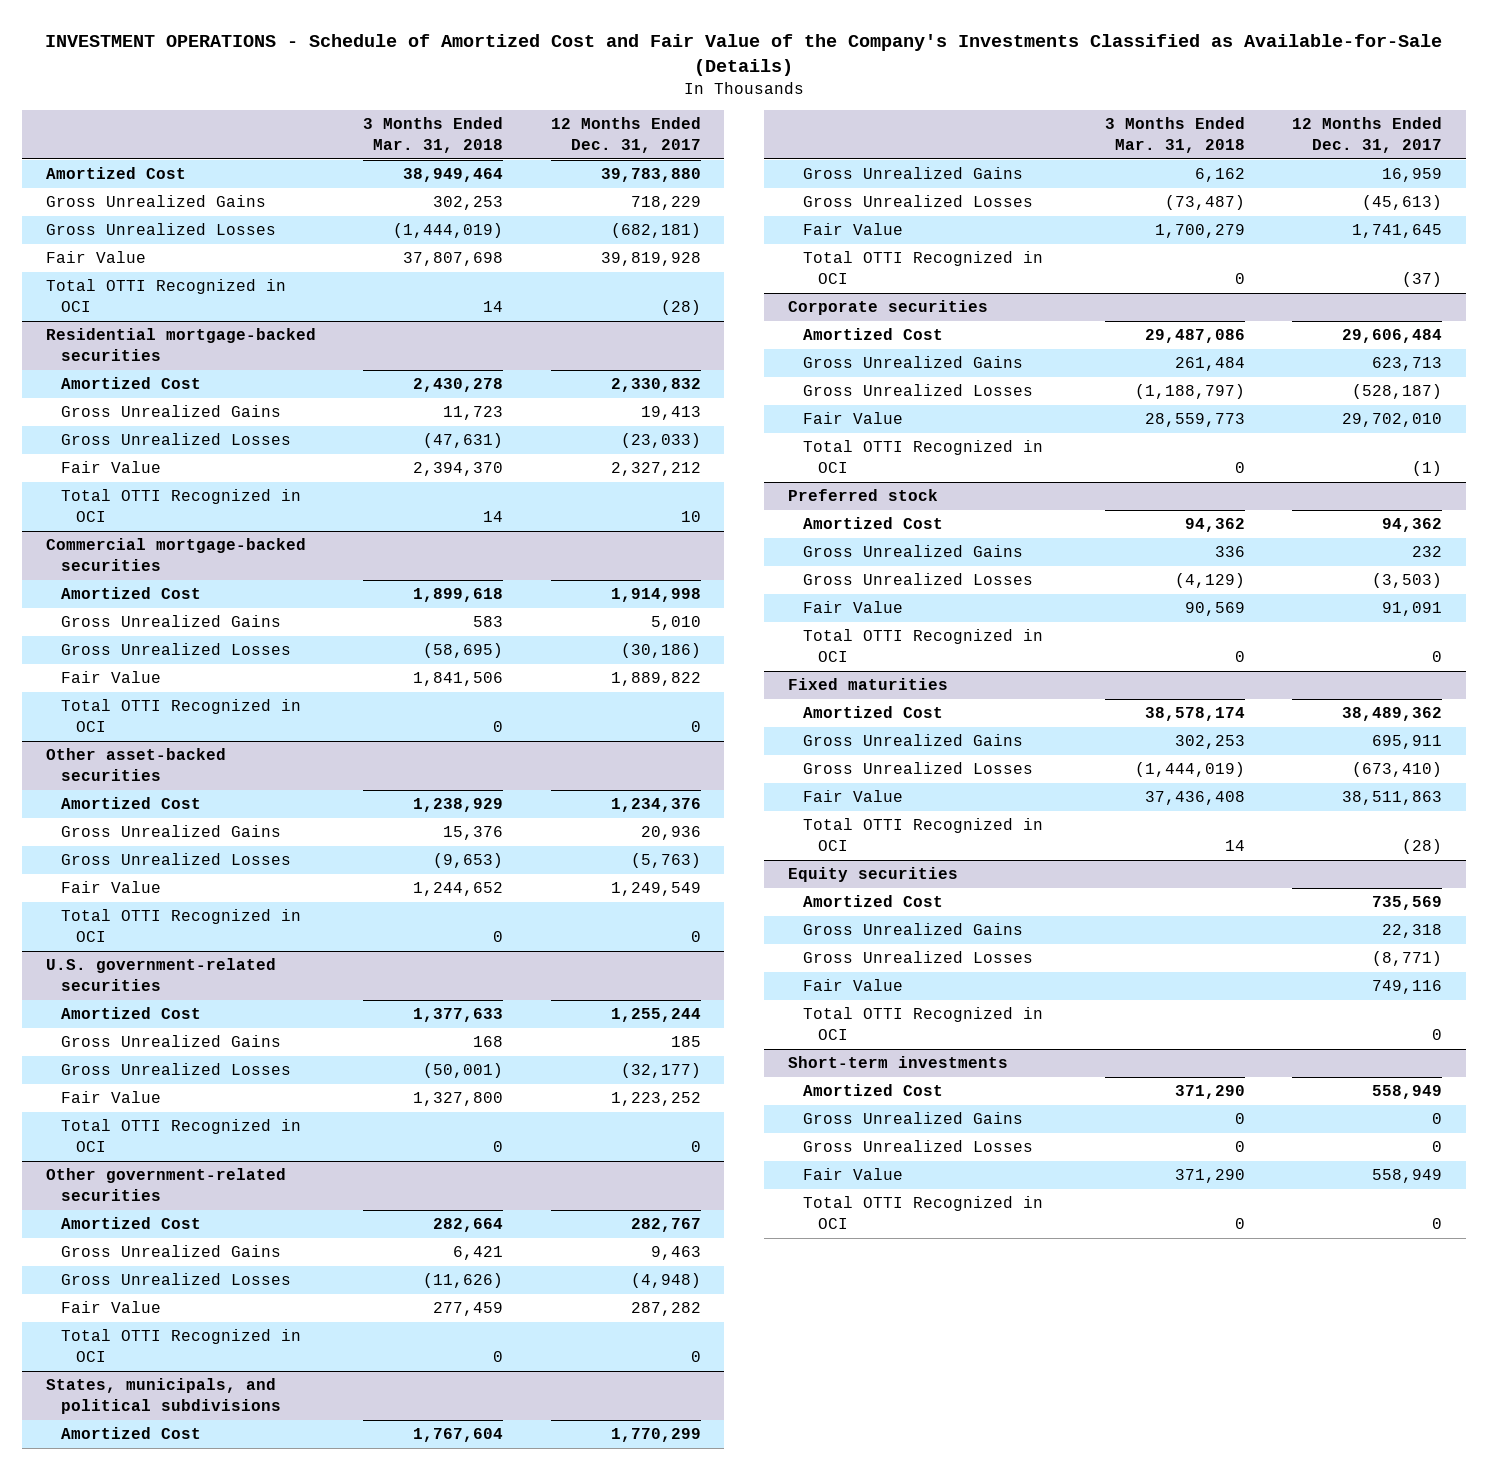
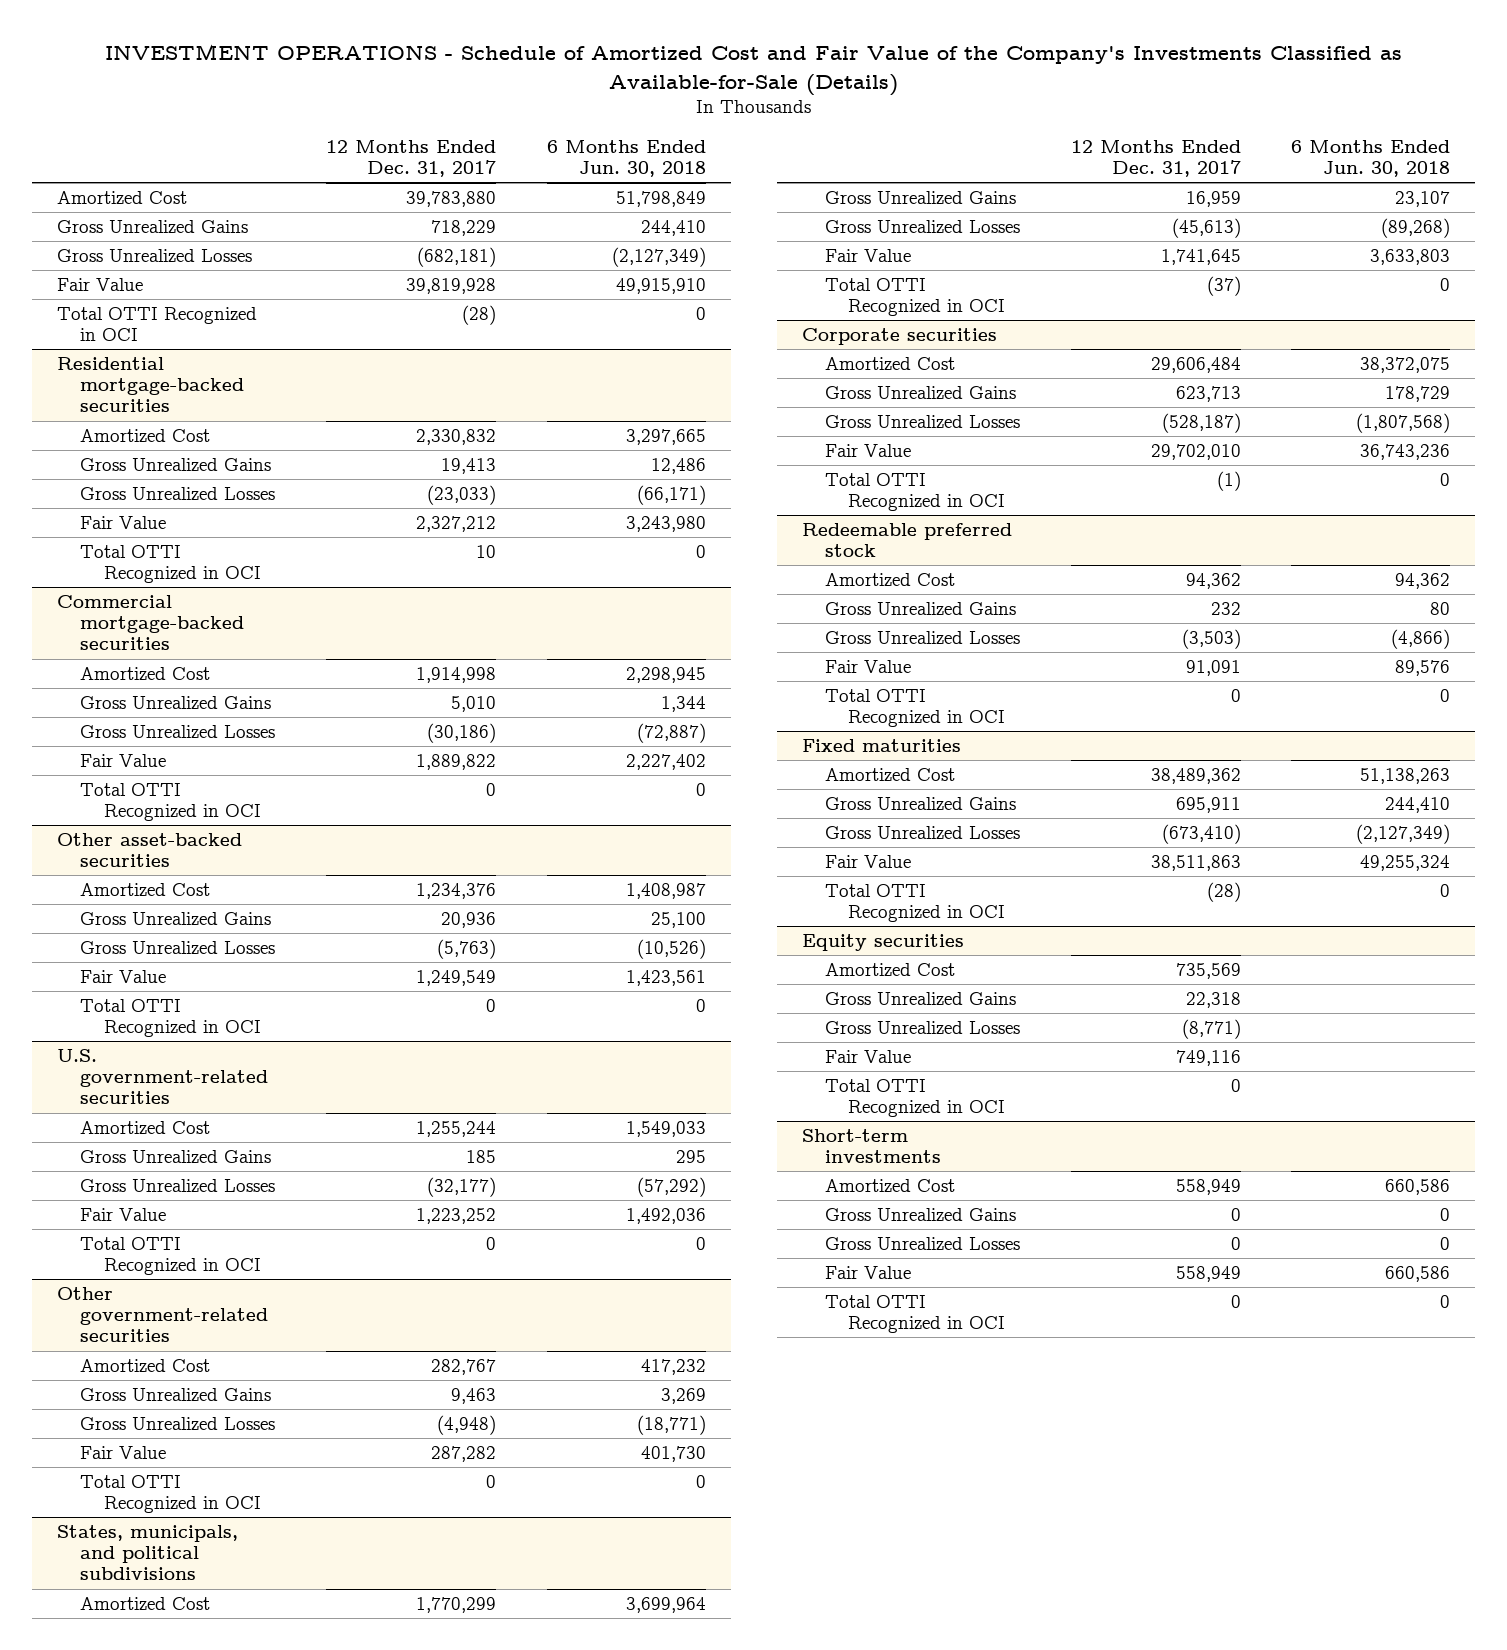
[363,117,504,153] 3 Months Ended Mar. 31, 2018 -> none
none -> [546,139,706,177] 6 Months Ended Jun. 30, 2018
[787,489,938,502] Preferred stock -> [801,522,1012,558] Redeemable preferred stock

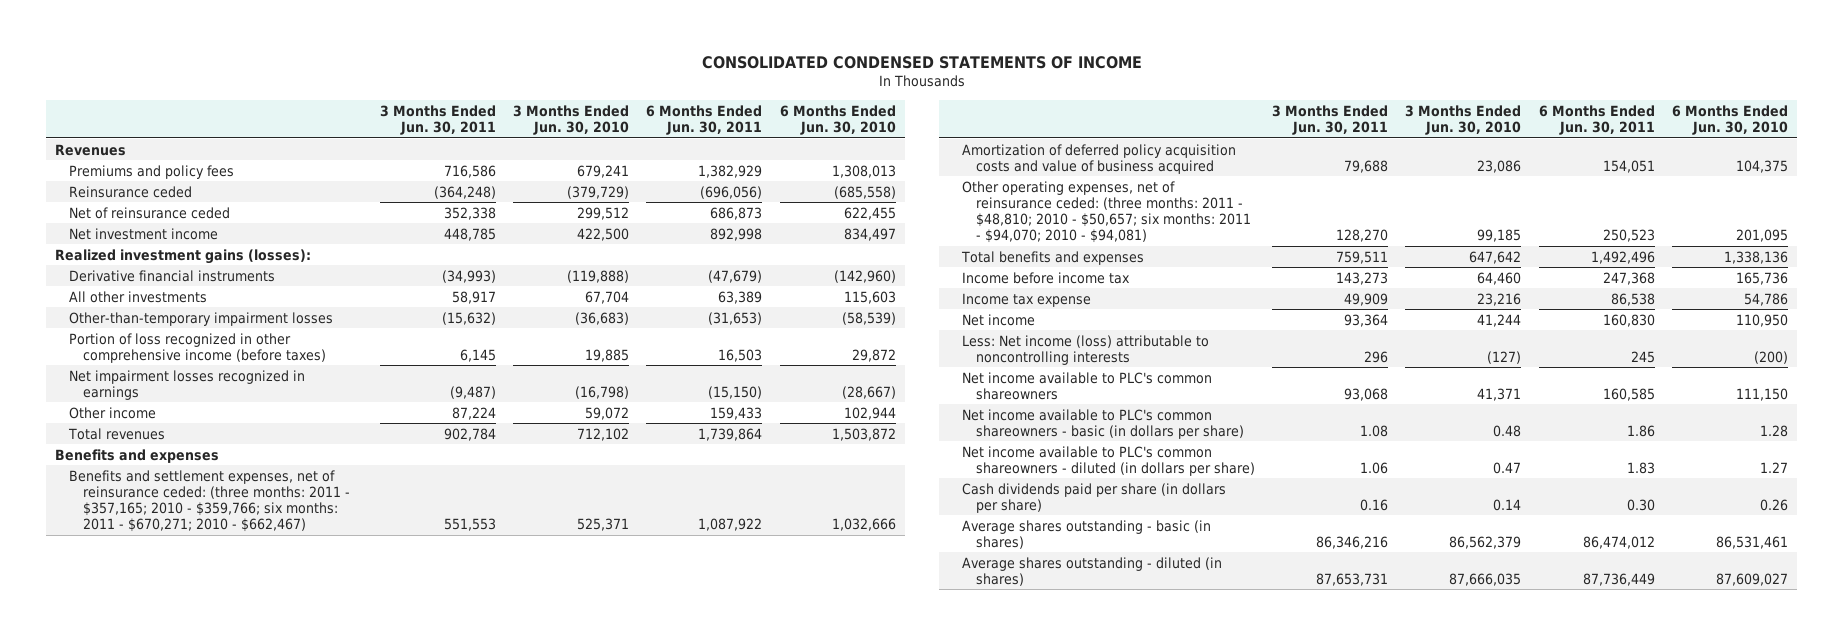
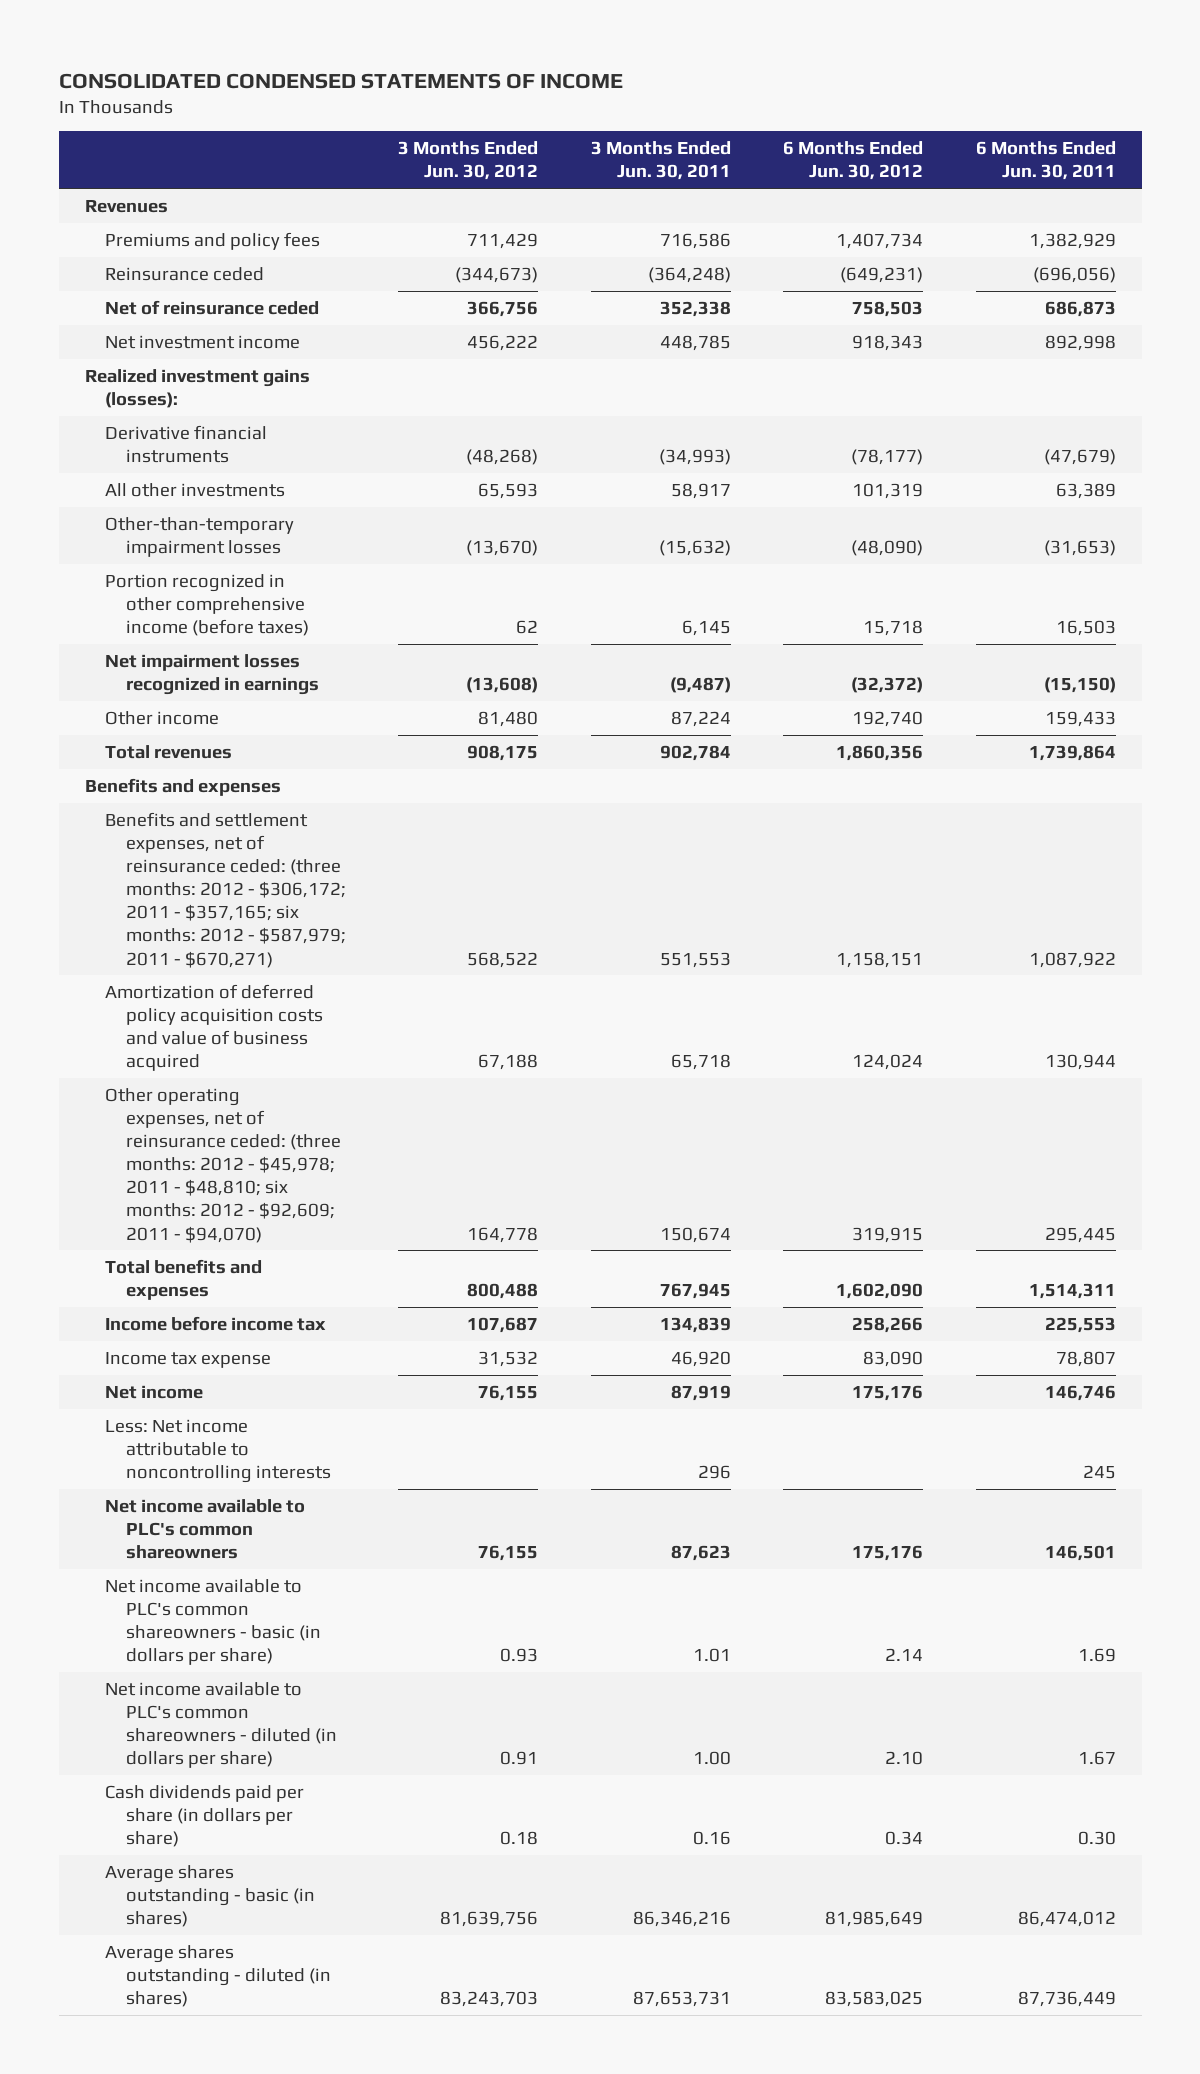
[512,104,629,136] 3 Months Ended Jun. 30, 2010 -> none
[779,104,896,136] 6 Months Ended Jun. 30, 2010 -> none
none -> [398,141,539,181] 3 Months Ended Jun. 30, 2012
none -> [783,141,924,181] 6 Months Ended Jun. 30, 2012
[69,332,327,363] Portion of loss recognized in other comprehensive income (before taxes) -> [105,573,310,637] Portion recognized in other comprehensive income (before taxes)
[69,469,351,532] Benefits and settlement expenses, net of reinsurance ceded: (three months: 2011 - $357,165; 2010 - $359,766; six months: 2011 - $670,271; 2010 - $662,467) -> [105,811,347,968] Benefits and settlement expenses, net of reinsurance ceded: (three months: 2012 - $306,172; 2011 - $357,165; six months: 2012 - $587,979; 2011 - $670,271)
[1344,159,1389,173] 79,688 -> [670,1054,731,1071] 65,718
[1602,159,1655,173] 154,051 -> [1044,1054,1116,1071] 130,944
[961,180,1251,243] Other operating expenses, net of reinsurance ceded: (three months: 2011 - $48,810; 2010 - $50,657; six months: 2011 - $94,070; 2010 - $94,081) -> [105,1087,342,1243] Other operating expenses, net of reinsurance ceded: (three months: 2012 - $45,978; 2011 - $48,810; six months: 2012 - $92,609; 2011 - $94,070)
[1336,228,1389,242] 128,270 -> [659,1226,731,1243] 150,674
[1602,228,1655,242] 250,523 -> [1044,1226,1116,1243] 295,445
[1336,250,1389,264] 759,511 -> [659,1282,731,1299] 767,945
[1590,250,1655,264] 1,492,496 -> [1028,1282,1116,1299] 1,514,311
[1336,271,1389,285] 143,273 -> [659,1316,731,1333] 134,839
[1602,271,1655,285] 247,368 -> [1044,1316,1116,1333] 225,553
[1344,292,1389,306] 49,909 -> [670,1350,731,1367] 46,920
[1610,292,1655,306] 86,538 -> [1055,1350,1116,1367] 78,807
[1344,313,1389,327] 93,364 -> [670,1384,731,1401] 87,919
[1602,313,1655,327] 160,830 -> [1044,1384,1116,1401] 146,746
[961,334,1209,365] Less: Net income (loss) attributable to noncontrolling interests -> [105,1418,332,1484] Less: Net income attributable to noncontrolling interests
[1344,387,1389,401] 93,068 -> [670,1545,731,1562] 87,623
[1602,387,1655,401] 160,585 -> [1044,1545,1116,1562] 146,501
[1360,424,1389,437] 1.08 -> [692,1648,731,1663] 1.01
[1626,424,1655,437] 1.86 -> [1077,1648,1116,1663] 1.69
[1360,461,1389,474] 1.06 -> [692,1751,731,1766] 1.00
[1626,461,1655,474] 1.83 -> [1077,1751,1116,1766] 1.67

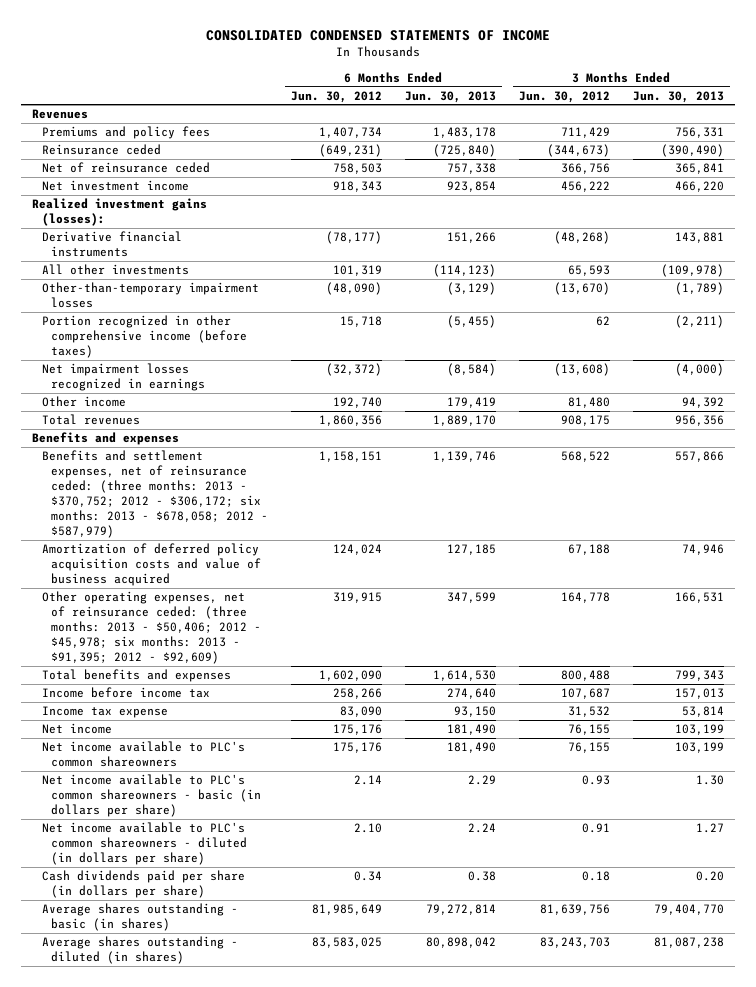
[590,141,731,181] 3 Months Ended Jun. 30, 2011 -> none
[975,141,1116,181] 6 Months Ended Jun. 30, 2011 -> none
none -> [404,90,496,103] Jun. 30, 2013
none -> [632,90,724,103] Jun. 30, 2013
[105,811,347,968] Benefits and settlement expenses, net of reinsurance ceded: (three months: 2012 - $306,172; 2011 - $357,165; six months: 2012 - $587,979; 2011 - $670,271) -> [41,450,268,539] Benefits and settlement expenses, net of reinsurance ceded: (three months: 2013 - $370,752; 2012 - $306,172; six months: 2013 - $678,058; 2012 - $587,979)
[105,1087,342,1243] Other operating expenses, net of reinsurance ceded: (three months: 2012 - $45,978; 2011 - $48,810; six months: 2012 - $92,609; 2011 - $94,070) -> [41,591,261,665] Other operating expenses, net of reinsurance ceded: (three months: 2013 - $50,406; 2012 - $45,978; six months: 2013 - $91,395; 2012 - $92,609)
[105,1418,332,1484] Less: Net income attributable to noncontrolling interests -> none

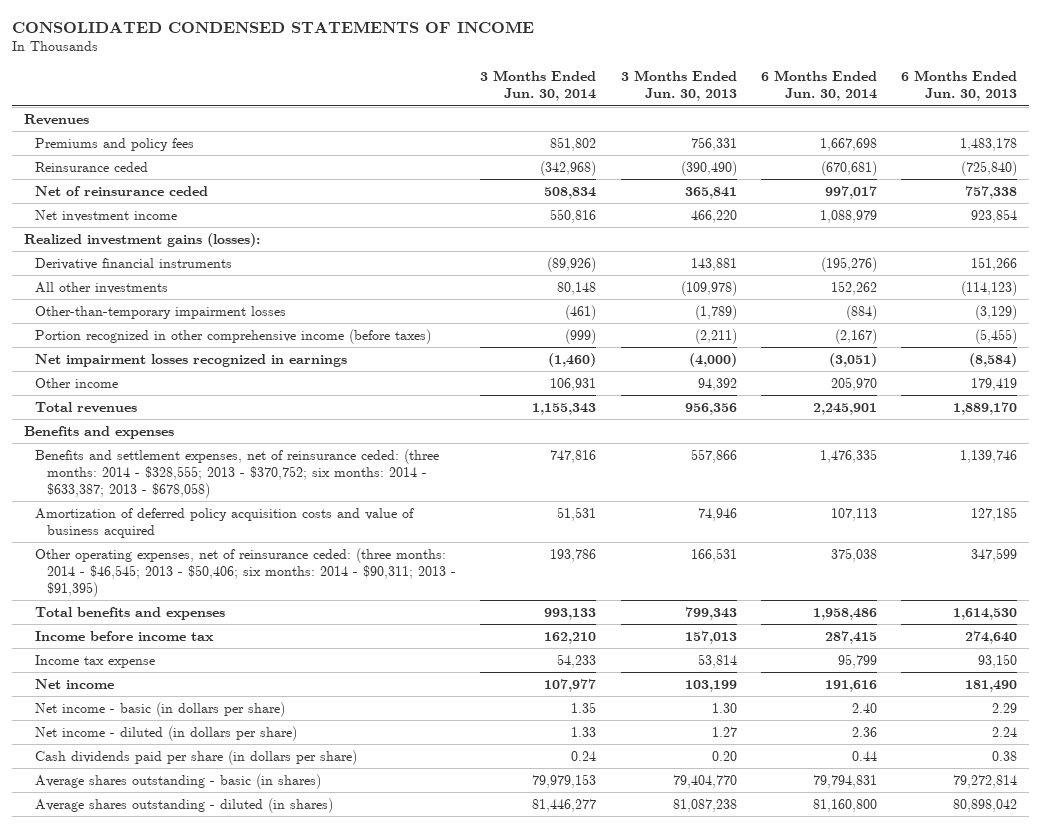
[290,90,382,103] Jun. 30, 2012 -> none
[518,90,610,103] Jun. 30, 2012 -> none
none -> [480,70,597,102] 3 Months Ended Jun. 30, 2014
none -> [760,70,877,102] 6 Months Ended Jun. 30, 2014
[41,450,268,539] Benefits and settlement expenses, net of reinsurance ceded: (three months: 2013 - $370,752; 2012 - $306,172; six months: 2013 - $678,058; 2012 - $587,979) -> [35,448,440,498] Benefits and settlement expenses, net of reinsurance ceded: (three months: 2014 - $328,555; 2013 - $370,752; six months: 2014 - $633,387; 2013 - $678,058)
[41,591,261,665] Other operating expenses, net of reinsurance ceded: (three months: 2013 - $50,406; 2012 - $45,978; six months: 2013 - $91,395; 2012 - $92,609) -> [35,547,456,597] Other operating expenses, net of reinsurance ceded: (three months: 2014 - $46,545; 2013 - $50,406; six months: 2014 - $90,311; 2013 - $91,395)
[41,741,245,768] Net income available to PLC's common shareowners -> none
[41,774,261,818] Net income available to PLC's common shareowners - basic (in dollars per share) -> [35,701,286,717] Net income - basic (in dollars per share)
[41,822,247,866] Net income available to PLC's common shareowners - diluted (in dollars per share) -> [35,725,298,741] Net income - diluted (in dollars per share)

